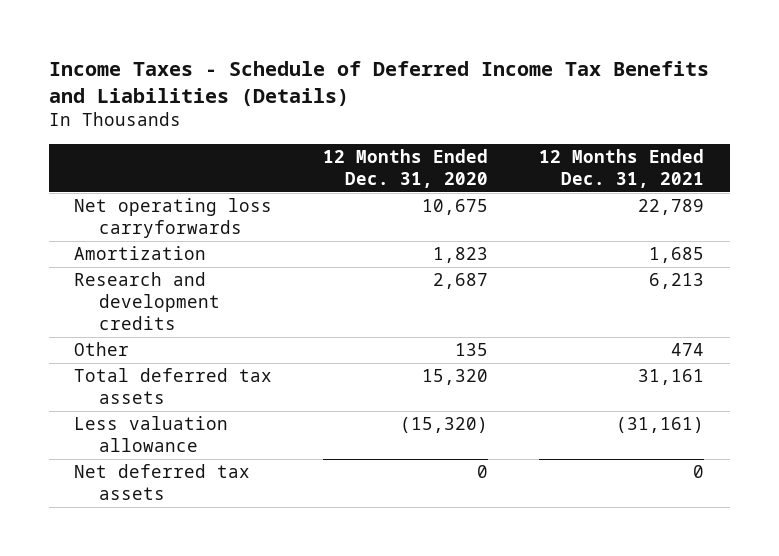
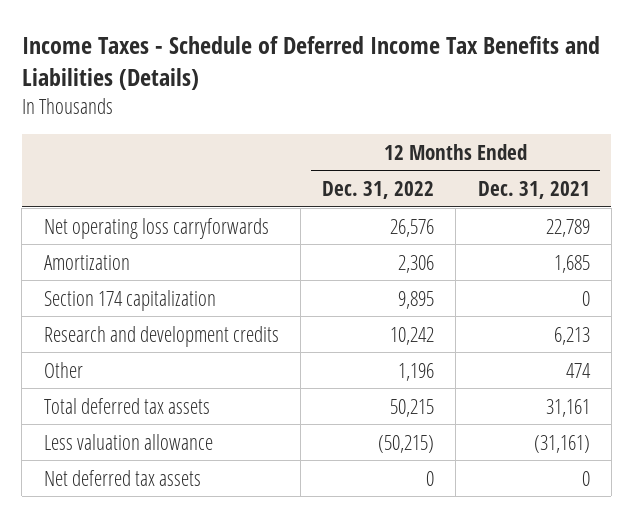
[323,149,489,188] 12 Months Ended Dec. 31, 2020 -> none
none -> [322,181,435,200] Dec. 31, 2022
none -> [43,289,216,311] Section 174 capitalization

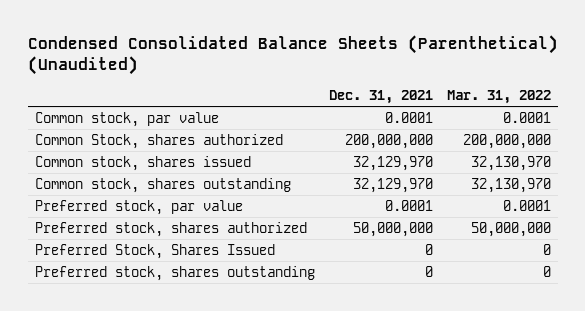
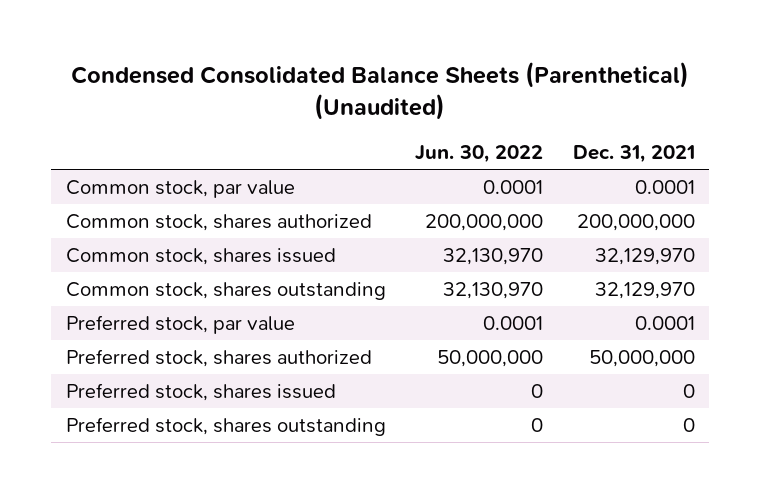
[446,89,551,104] Mar. 31, 2022 -> none
none -> [415,145,544,164] Jun. 30, 2022
[34,134,283,150] Common Stock, shares authorized -> [65,213,372,231] Common stock, shares authorized
[34,244,275,260] Preferred Stock, Shares Issued -> [65,382,336,401] Preferred stock, shares issued

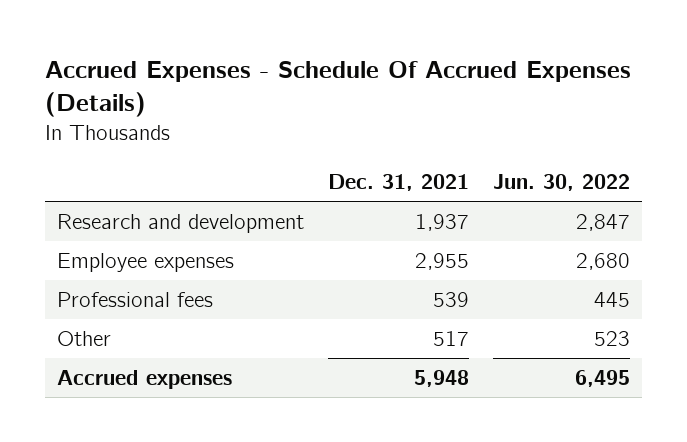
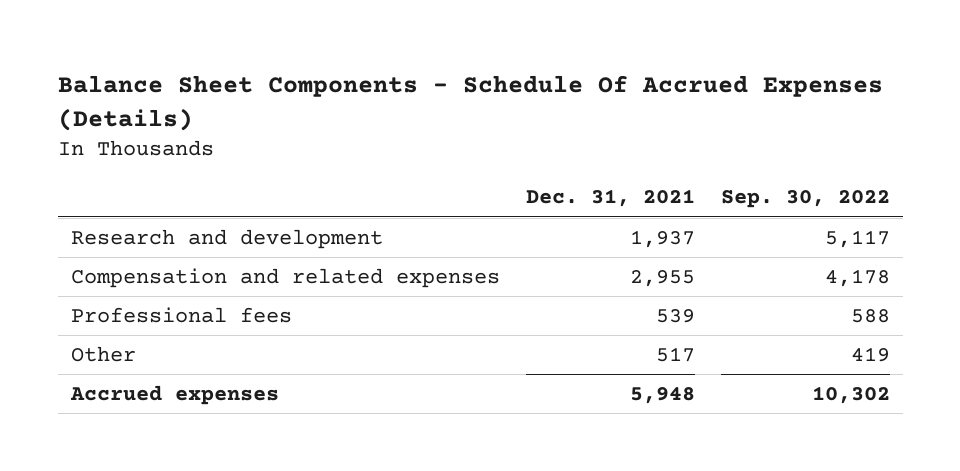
[44,61,631,118] Accrued Expenses - Schedule Of Accrued Expenses (Details) -> [57,74,883,131] Balance Sheet Components - Schedule Of Accrued Expenses (Details)
[492,173,630,191] Jun. 30, 2022 -> none
none -> [720,190,890,209] Sep. 30, 2022
[56,252,234,272] Employee expenses -> [70,267,500,288] Compensation and related expenses

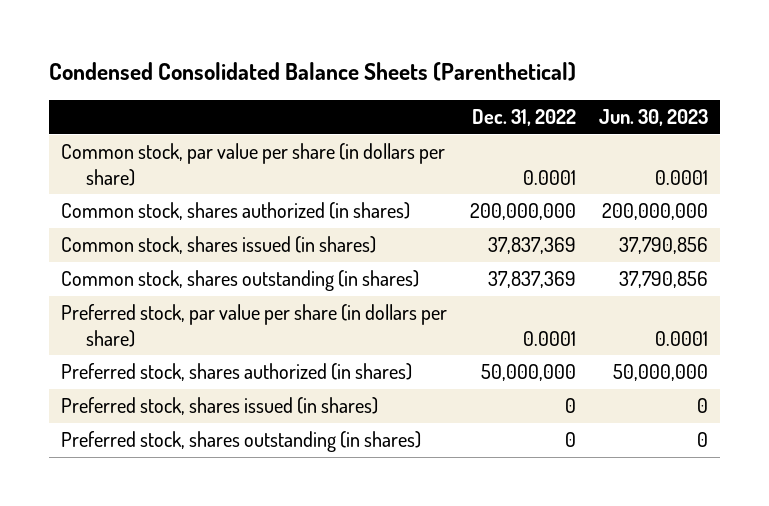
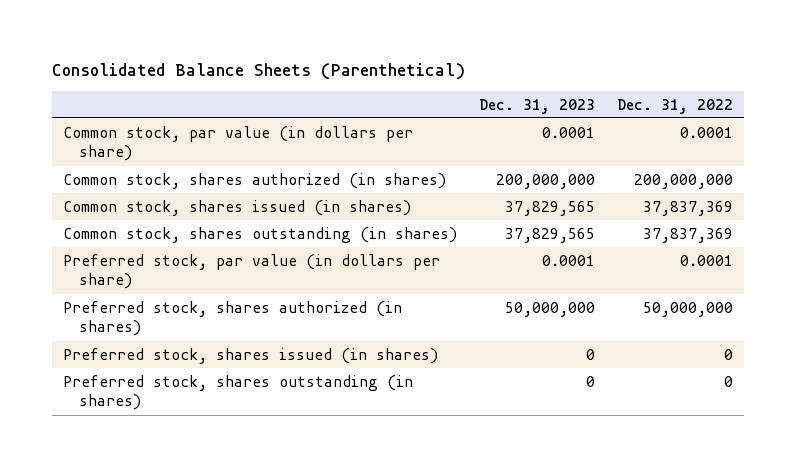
[48,61,576,81] Condensed Consolidated Balance Sheets (Parenthetical) -> [51,62,465,80] Consolidated Balance Sheets (Parenthetical)
[599,109,709,127] Jun. 30, 2023 -> none
none -> [478,98,595,114] Dec. 31, 2023
[60,143,445,186] Common stock, par value per share (in dollars per share) -> [62,125,413,162] Common stock, par value (in dollars per share)
[60,304,447,347] Preferred stock, par value per share (in dollars per share) -> [62,253,440,290] Preferred stock, par value (in dollars per share)

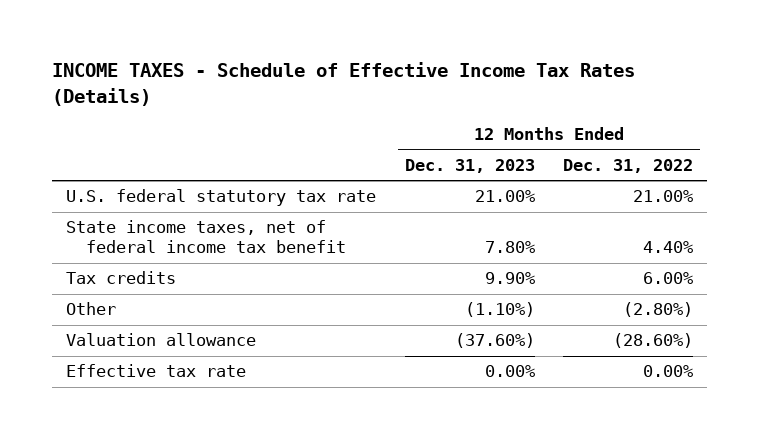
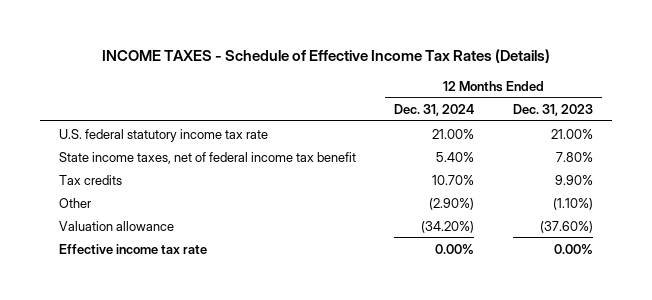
[563,158,694,173] Dec. 31, 2022 -> none
none -> [394,103,475,116] Dec. 31, 2024
[66,189,377,207] U.S. federal statutory tax rate -> [59,128,269,142] U.S. federal statutory income tax rate
[66,364,247,378] Effective tax rate -> [59,243,208,254] Effective income tax rate

